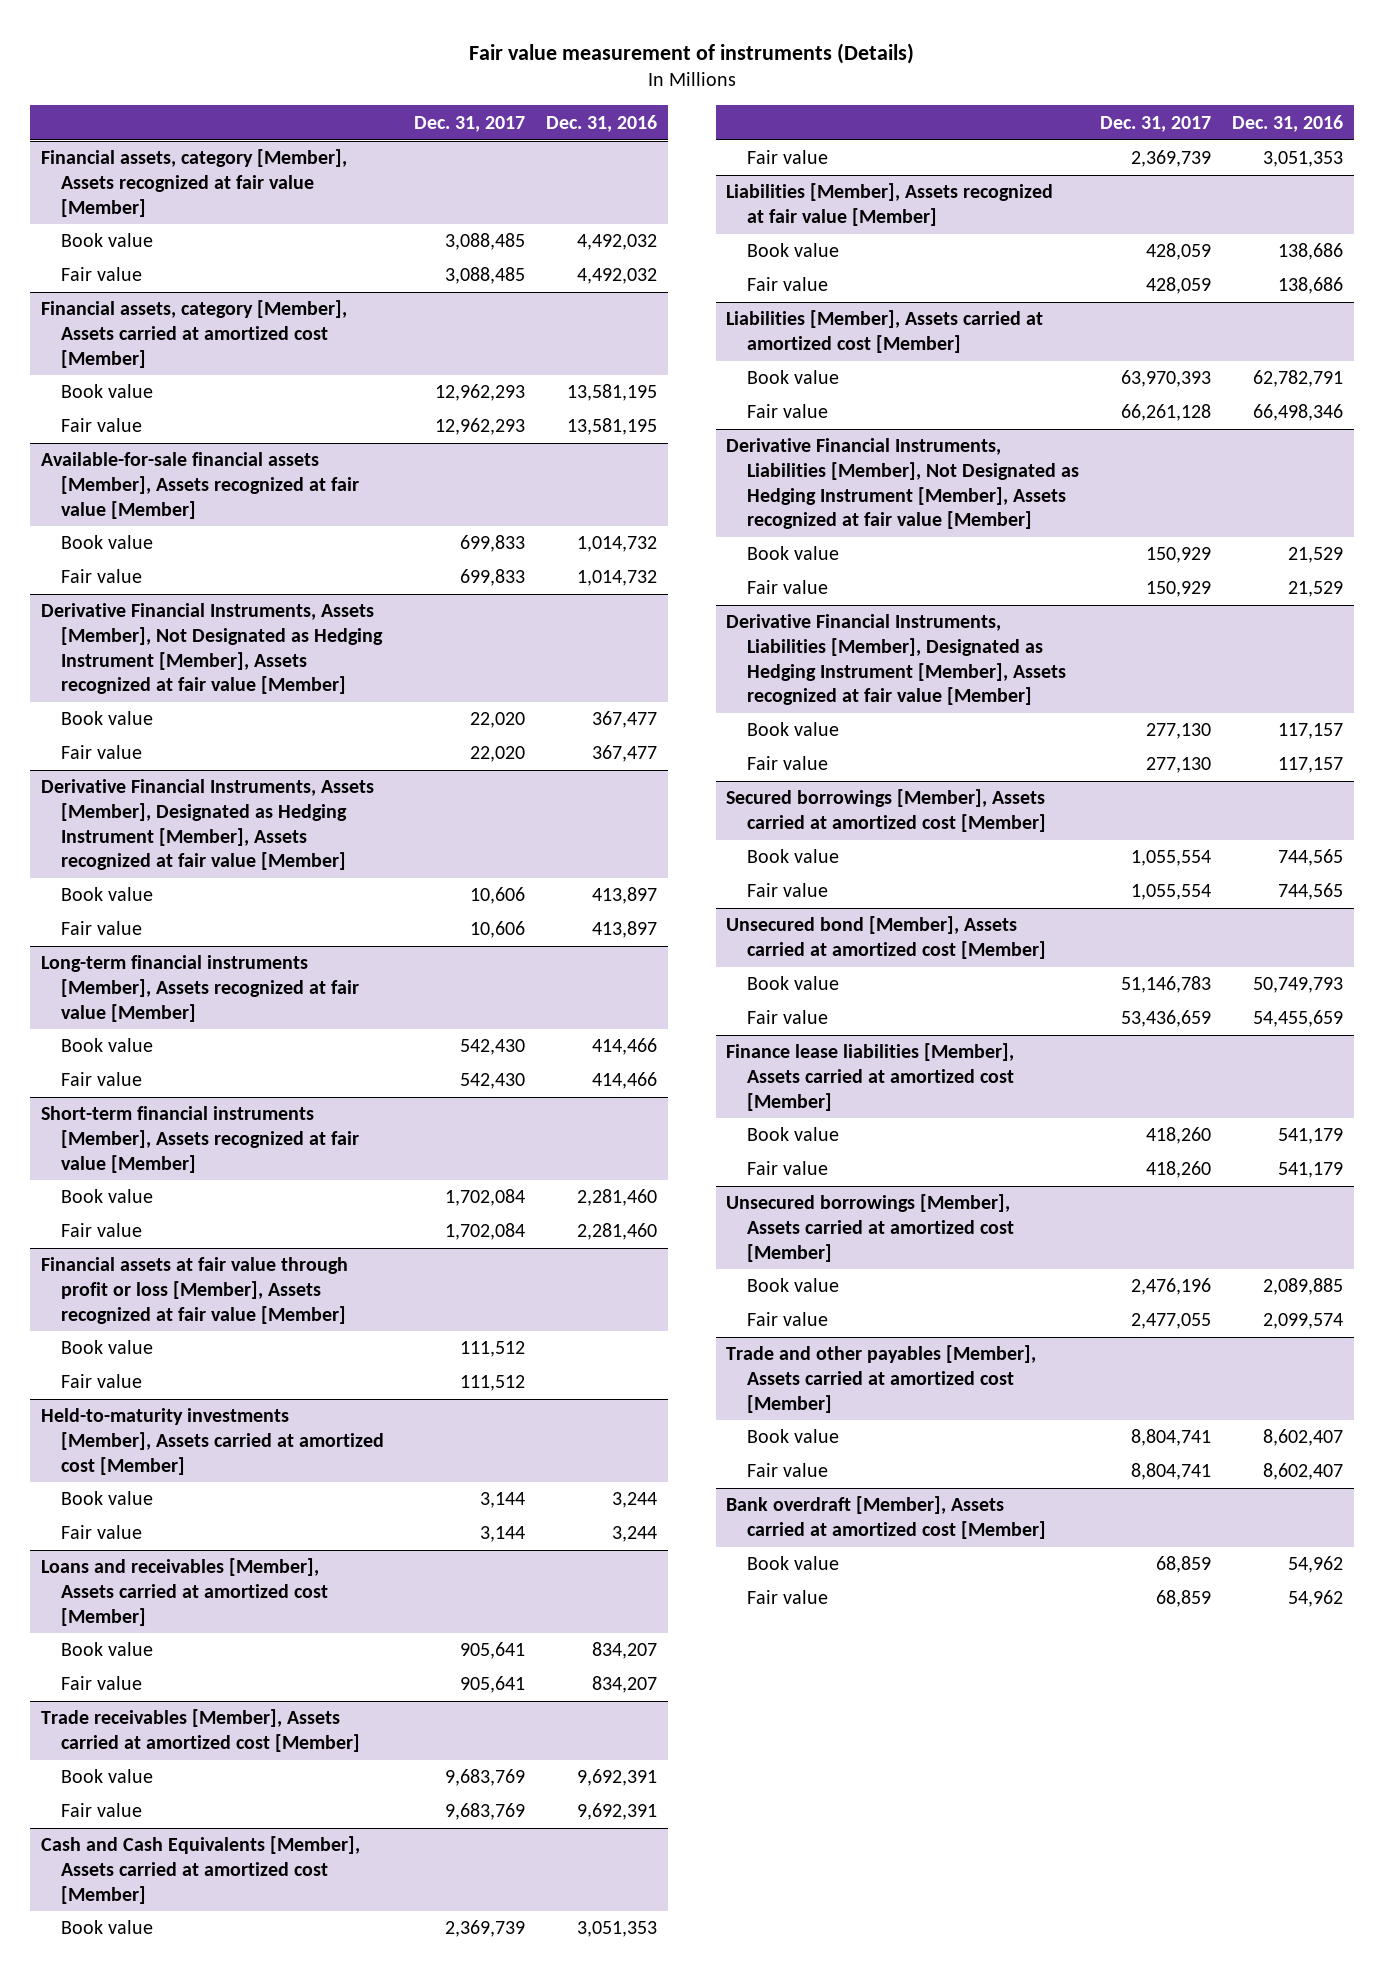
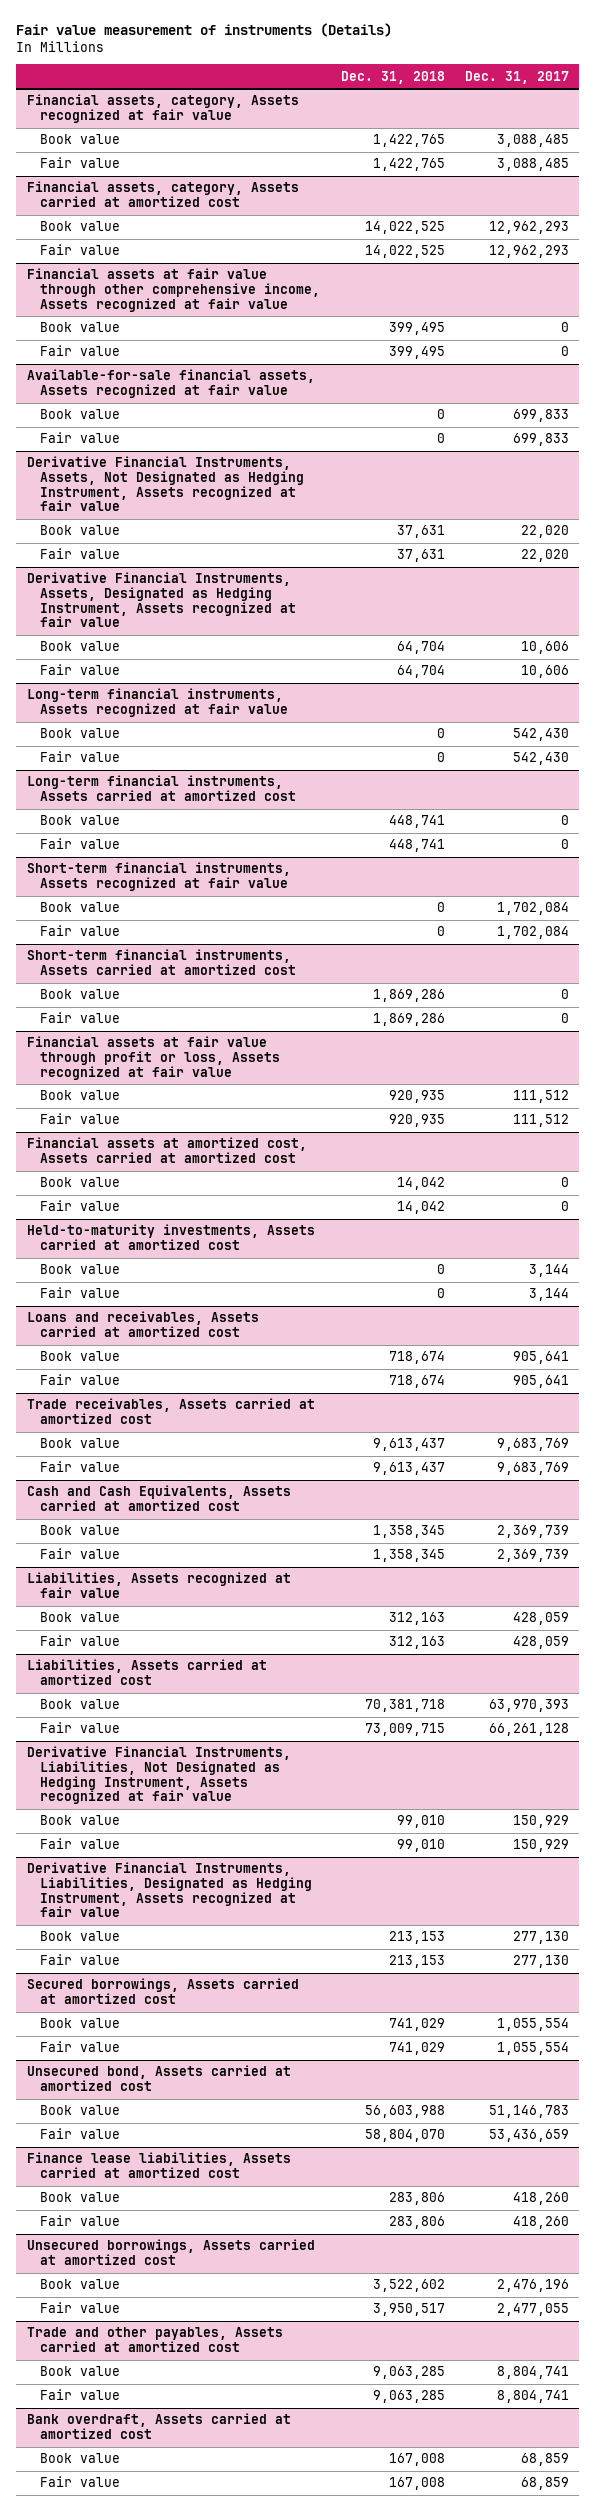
[546,114,658,132] Dec. 31, 2016 -> none
none -> [340,70,445,84] Dec. 31, 2018
[40,149,347,217] Financial assets, category [Member], Assets recognized at fair value [Member] -> [26,94,299,124] Financial assets, category, Assets recognized at fair value
[40,300,347,368] Financial assets, category [Member], Assets carried at amortized cost [Member] -> [26,181,299,208] Financial assets, category, Assets carried at amortized cost
none -> [26,268,321,312] Financial assets at fair value through other comprehensive income, Assets recognized at fair value
none -> [40,322,121,333] Book value
none -> [40,345,121,357] Fair value
[40,452,360,519] Available-for-sale financial assets [Member], Assets recognized at fair value [Member] -> [26,369,315,399] Available-for-sale financial assets, Assets recognized at fair value
[40,603,384,695] Derivative Financial Instruments, Assets [Member], Not Designated as Hedging Instrument [Member], Assets recognized at fair value [Member] -> [26,456,305,512] Derivative Financial Instruments, Assets, Not Designated as Hedging Instrument, Assets recognized at fair value
[40,779,374,871] Derivative Financial Instruments, Assets [Member], Designated as Hedging Instrument [Member], Assets recognized at fair value [Member] -> [26,572,297,628] Derivative Financial Instruments, Assets, Designated as Hedging Instrument, Assets recognized at fair value
[40,955,360,1022] Long-term financial instruments [Member], Assets recognized at fair value [Member] -> [26,688,289,718] Long-term financial instruments, Assets recognized at fair value
none -> [26,775,297,802] Long-term financial instruments, Assets carried at amortized cost
none -> [40,815,121,826] Book value
none -> [40,838,121,850] Fair value
[40,1106,360,1173] Short-term financial instruments [Member], Assets recognized at fair value [Member] -> [26,862,291,892] Short-term financial instruments, Assets recognized at fair value
none -> [26,949,297,976] Short-term financial instruments, Assets carried at amortized cost
none -> [40,989,121,1000] Book value
none -> [40,1012,121,1024] Fair value
[40,1257,348,1324] Financial assets at fair value through profit or loss [Member], Assets recognized at fair value [Member] -> [26,1036,281,1080] Financial assets at fair value through profit or loss, Assets recognized at fair value
none -> [26,1137,307,1164] Financial assets at amortized cost, Assets carried at amortized cost
none -> [40,1177,121,1188] Book value
none -> [40,1200,121,1212] Fair value
[40,1408,385,1475] Held-to-maturity investments [Member], Assets carried at amortized cost [Member] -> [26,1224,315,1251] Held-to-maturity investments, Assets carried at amortized cost
[40,1558,329,1626] Loans and receivables [Member], Assets carried at amortized cost [Member] -> [26,1311,259,1338] Loans and receivables, Assets carried at amortized cost
[40,1709,361,1753] Trade receivables [Member], Assets carried at amortized cost [Member] -> [26,1398,315,1425] Trade receivables, Assets carried at amortized cost
[40,1836,360,1904] Cash and Cash Equivalents [Member], Assets carried at amortized cost [Member] -> [26,1485,291,1512] Cash and Cash Equivalents, Assets carried at amortized cost
[726,183,1054,227] Liabilities [Member], Assets recognized at fair value [Member] -> [26,1572,291,1599] Liabilities, Assets recognized at fair value
[726,310,1044,354] Liabilities [Member], Assets carried at amortized cost [Member] -> [26,1659,267,1686] Liabilities, Assets carried at amortized cost
[726,438,1080,530] Derivative Financial Instruments, Liabilities [Member], Not Designated as Hedging Instrument [Member], Assets recognized at fair value [Member] -> [26,1746,291,1805] Derivative Financial Instruments, Liabilities, Not Designated as Hedging Instrument, Assets recognized at fair value
[726,614,1067,706] Derivative Financial Instruments, Liabilities [Member], Designated as Hedging Instrument [Member], Assets recognized at fair value [Member] -> [26,1862,313,1918] Derivative Financial Instruments, Liabilities, Designated as Hedging Instrument, Assets recognized at fair value
[726,789,1047,833] Secured borrowings [Member], Assets carried at amortized cost [Member] -> [26,1978,299,2005] Secured borrowings, Assets carried at amortized cost
[726,916,1047,960] Unsecured bond [Member], Assets carried at amortized cost [Member] -> [26,2065,291,2092] Unsecured bond, Assets carried at amortized cost
[726,1043,1015,1111] Finance lease liabilities [Member], Assets carried at amortized cost [Member] -> [26,2152,291,2179] Finance lease liabilities, Assets carried at amortized cost
[726,1194,1015,1262] Unsecured borrowings [Member], Assets carried at amortized cost [Member] -> [26,2239,315,2266] Unsecured borrowings, Assets carried at amortized cost
[726,1345,1037,1413] Trade and other payables [Member], Assets carried at amortized cost [Member] -> [26,2327,283,2353] Trade and other payables, Assets carried at amortized cost
[726,1496,1047,1540] Bank overdraft [Member], Assets carried at amortized cost [Member] -> [26,2413,291,2440] Bank overdraft, Assets carried at amortized cost

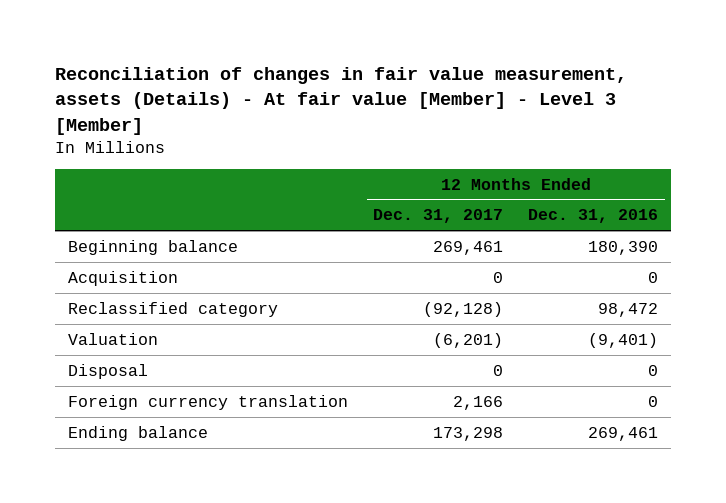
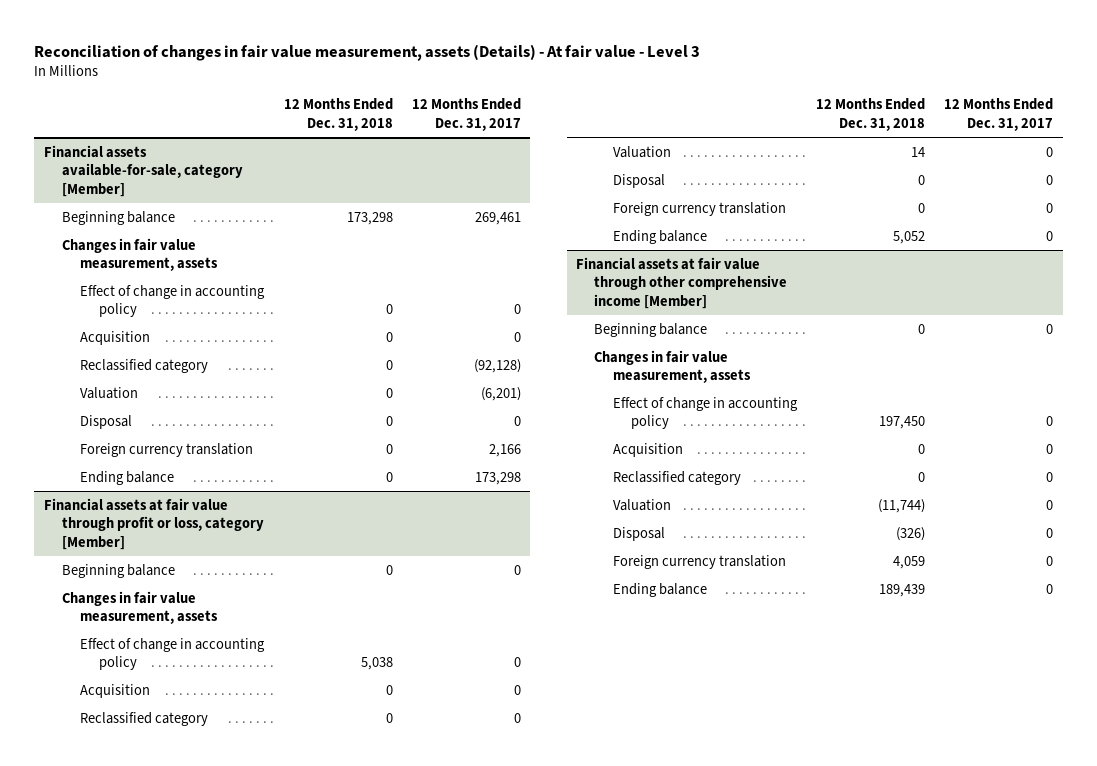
[54,67,627,135] Reconciliation of changes in fair value measurement, assets (Details) - At fair value [Member] - Level 3 [Member] -> [34,43,701,61] Reconciliation of changes in fair value measurement, assets (Details) - At fair value - Level 3
[528,209,659,224] Dec. 31, 2016 -> none
none -> [283,98,393,131] 12 Months Ended Dec. 31, 2018
none -> [43,144,244,197] Financial assets available-for-sale, category [Member]
none -> [62,237,219,272] Changes in fair value measurement, assets
none -> [80,284,266,318] Effect of change in accounting policy
none -> [43,497,265,550] Financial assets at fair value through profit or loss, category [Member]
none -> [62,563,176,578] Beginning balance
none -> [62,590,219,625] Changes in fair value measurement, assets
none -> [80,637,266,671] Effect of change in accounting policy
none -> [80,683,151,698] Acquisition
none -> [80,711,209,726] Reclassified category
none -> [612,145,671,158] Valuation
none -> [612,173,665,188] Disposal
none -> [612,201,786,216] Foreign currency translation
none -> [612,229,707,244] Ending balance
none -> [576,256,788,309] Financial assets at fair value through other comprehensive income [Member]
none -> [594,322,708,337] Beginning balance
none -> [594,349,751,384] Changes in fair value measurement, assets
none -> [612,396,798,430] Effect of change in accounting policy
none -> [612,442,683,457] Acquisition
none -> [612,470,741,485] Reclassified category
none -> [612,498,671,511] Valuation
none -> [612,526,665,541] Disposal
none -> [612,554,786,569] Foreign currency translation
none -> [612,582,707,597] Ending balance

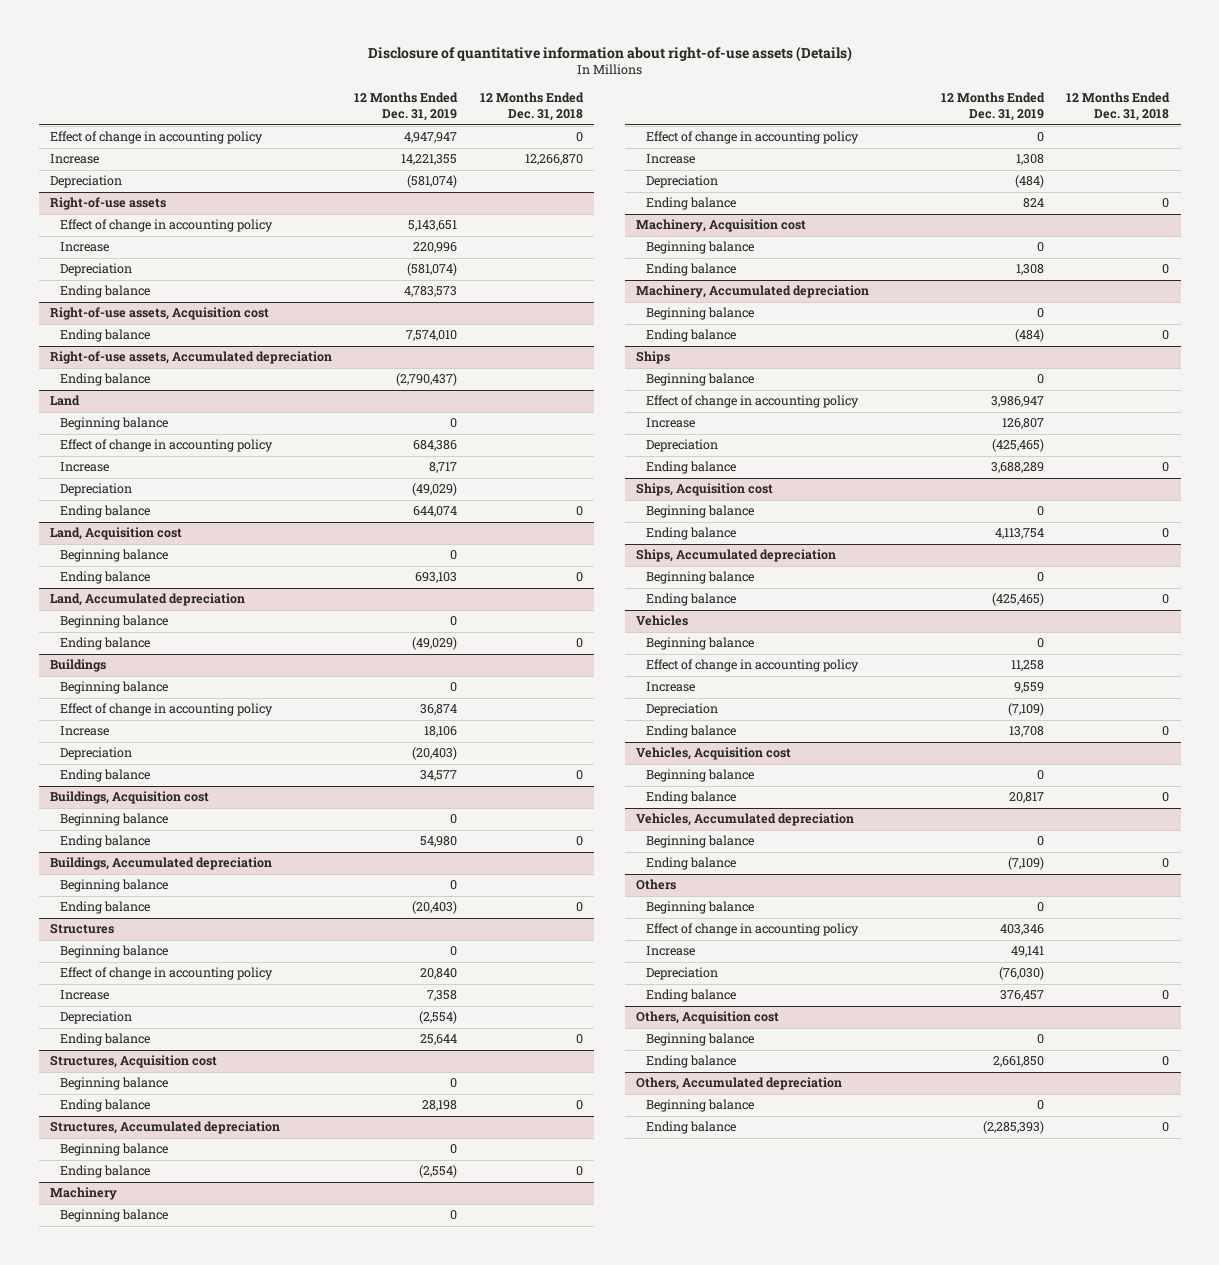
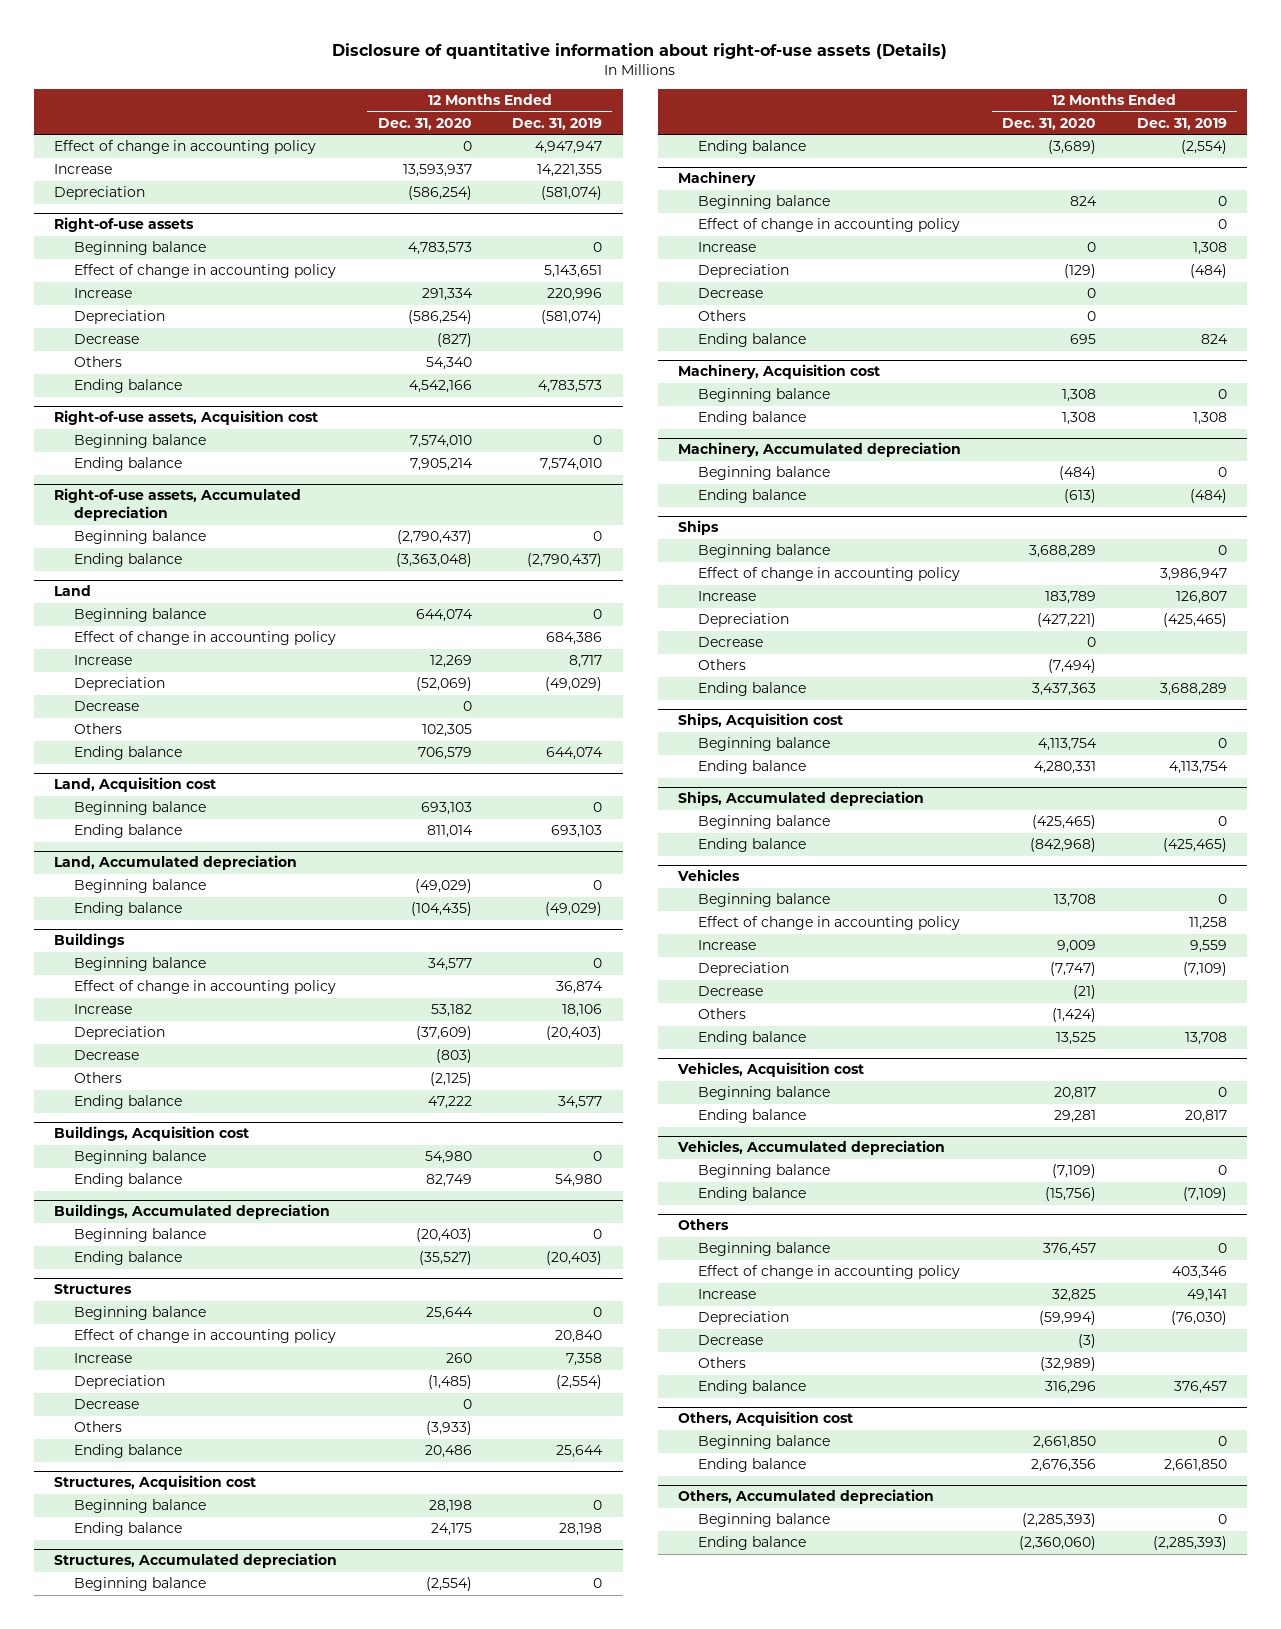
[479,92,584,122] 12 Months Ended Dec. 31, 2018 -> none
none -> [377,117,472,130] Dec. 31, 2020
none -> [73,241,206,256] Beginning balance
none -> [73,334,139,345] Decrease
none -> [73,356,122,368] Others
none -> [73,434,206,449] Beginning balance
none -> [73,530,206,545] Beginning balance
none -> [73,701,139,712] Decrease
none -> [73,723,122,735] Others
none -> [73,1050,139,1061] Decrease
none -> [73,1072,122,1084] Others
none -> [73,1399,139,1410] Decrease
none -> [73,1421,122,1433] Others
none -> [698,288,764,299] Decrease
none -> [698,310,747,322] Others
none -> [698,637,764,648] Decrease
none -> [698,659,747,671] Others
none -> [698,986,764,997] Decrease
none -> [698,1008,747,1020] Others
none -> [698,1335,764,1346] Decrease
none -> [698,1357,747,1369] Others

